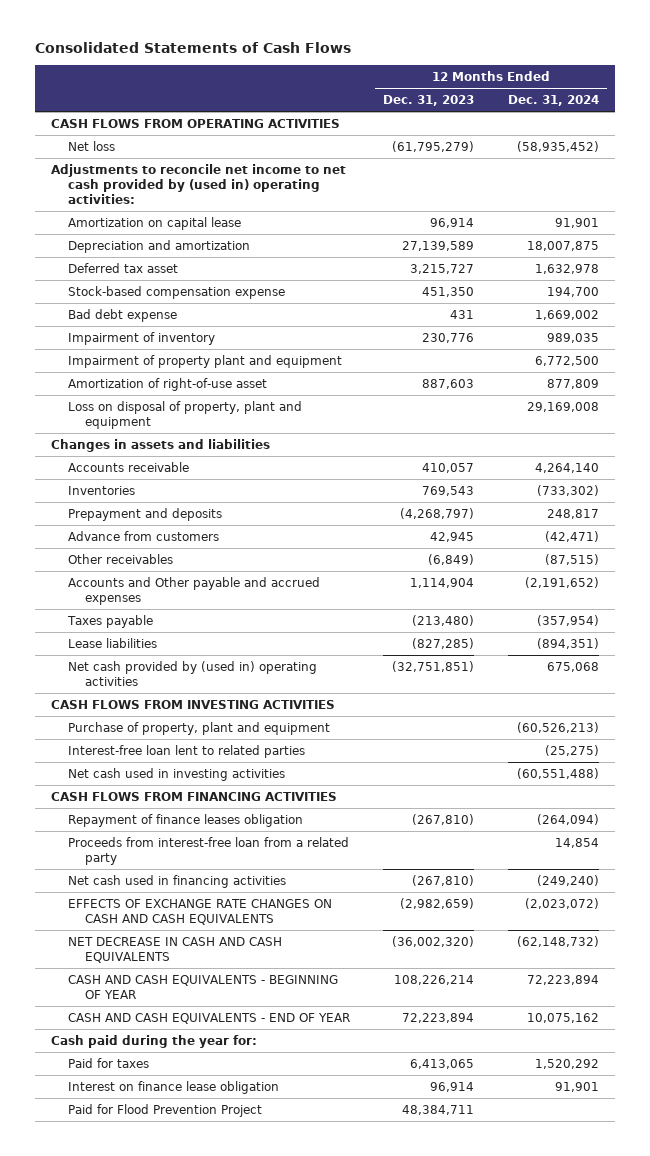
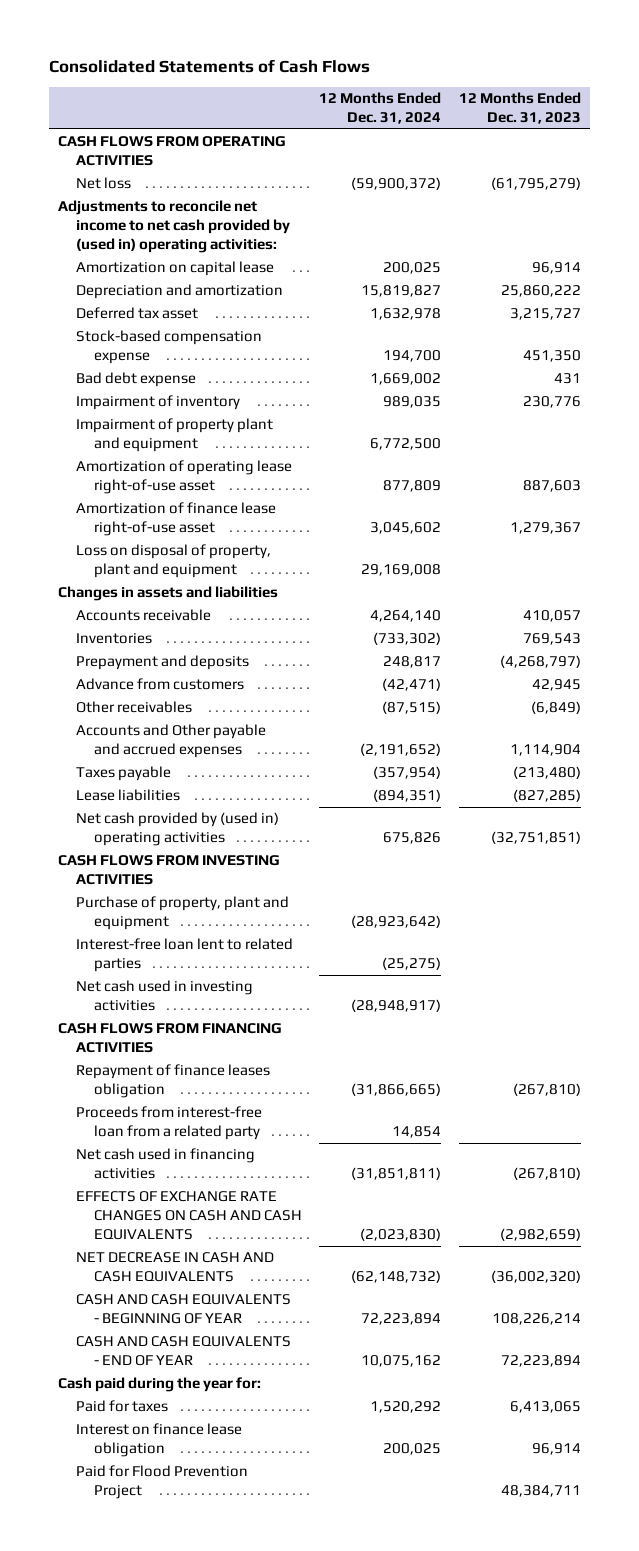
[516,140,599,152] (58,935,452) -> [351,177,442,191] (59,900,372)
[554,217,599,228] 91,901 -> [383,262,442,275] 200,025
[402,240,475,251] 27,139,589 -> [500,285,581,298] 25,860,222
[526,240,599,251] 18,007,875 -> [361,285,442,298] 15,819,827
none -> [75,460,292,495] Amortization of operating lease right-of-use asset
[68,377,268,391] Amortization of right-of-use asset -> [75,502,276,537] Amortization of finance lease right-of-use asset
[422,378,475,389] 887,603 -> [509,522,581,535] 1,279,367
[546,378,599,389] 877,809 -> [370,522,442,535] 3,045,602
[546,661,599,672] 675,068 -> [383,832,442,845] 675,826
[516,721,599,733] (60,526,213) -> [351,915,442,929] (28,923,642)
[516,767,599,779] (60,551,488) -> [351,999,442,1013] (28,948,917)
[536,813,599,825] (264,094) -> [351,1083,442,1097] (31,866,665)
[536,874,599,886] (249,240) -> [351,1167,442,1181] (31,851,811)
[524,897,599,909] (2,023,072) -> [360,1227,442,1241] (2,023,830)
[554,1081,599,1092] 91,901 -> [383,1443,442,1456] 200,025

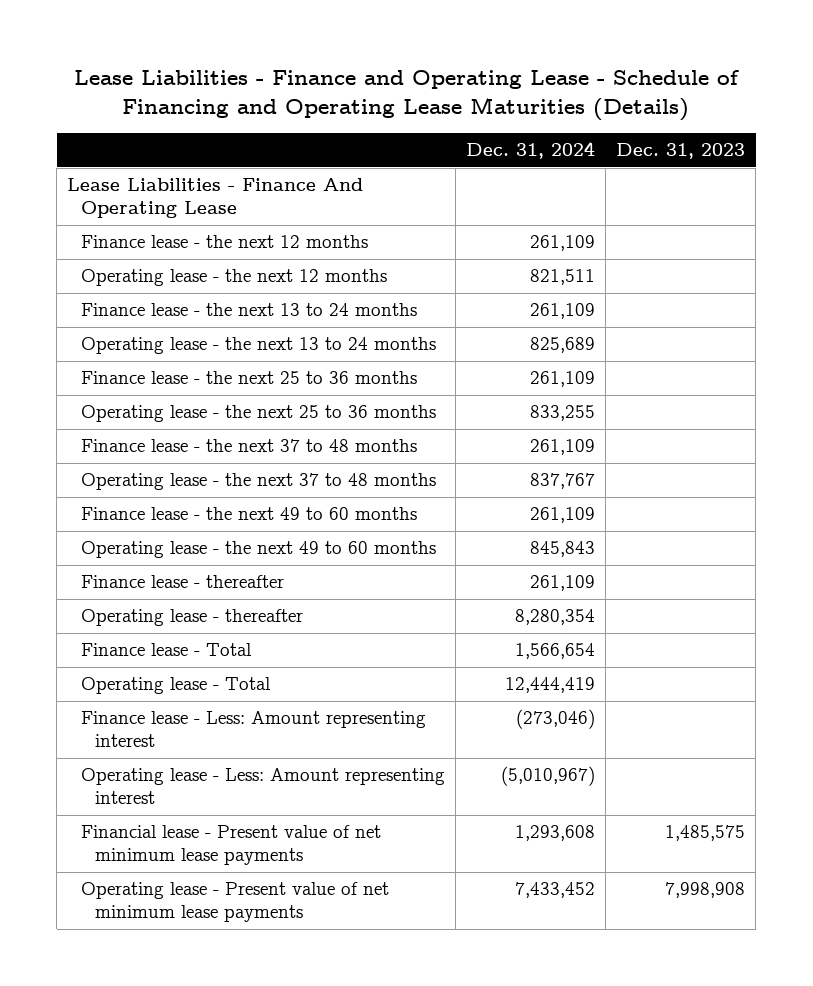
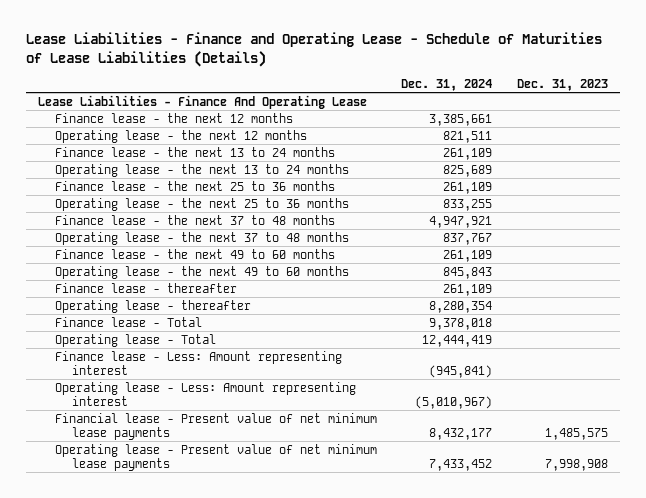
[74,70,740,122] Lease Liabilities - Finance and Operating Lease - Schedule of Financing and Operating Lease Maturities (Details) -> [25,32,602,67] Lease Liabilities - Finance and Operating Lease - Schedule of Maturities of Lease Liabilities (Details)
[530,235,596,252] 261,109 -> [429,113,493,126] 3,385,661
[530,439,596,456] 261,109 -> [429,215,493,228] 4,947,921
[515,643,596,660] 1,566,654 -> [429,317,493,330] 9,378,018
[516,709,596,730] (273,046) -> [429,364,493,378] (945,841)
[515,825,596,842] 1,293,608 -> [429,427,493,440] 8,432,177

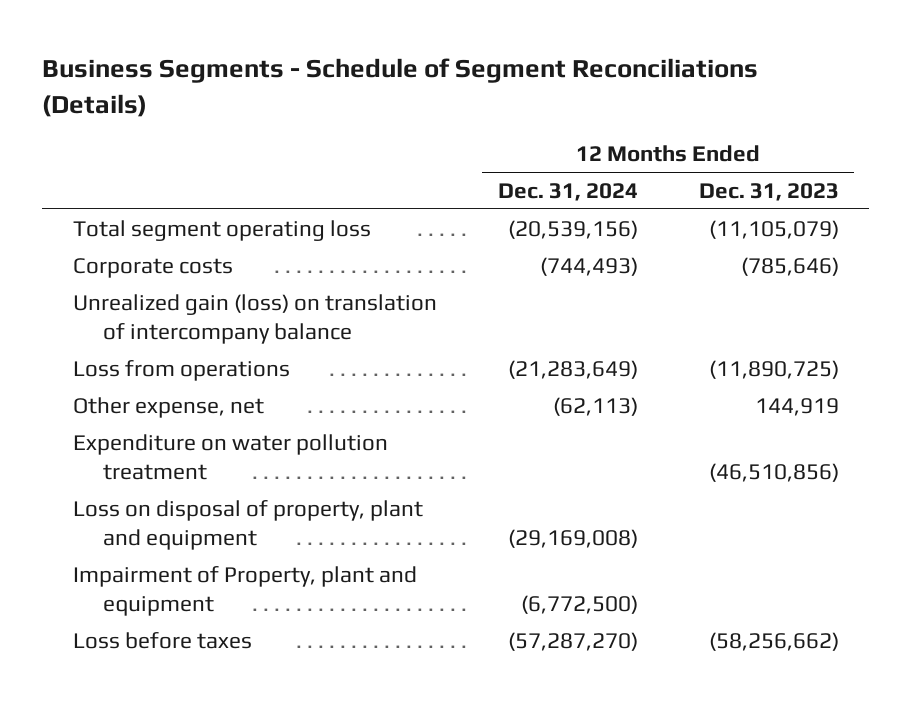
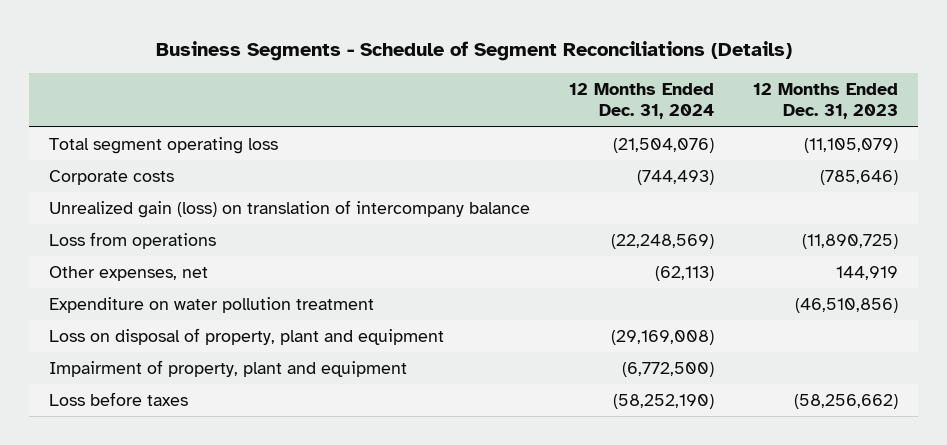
[507,219,638,239] (20,539,156) -> [613,138,715,154] (21,504,076)
[507,359,638,379] (21,283,649) -> [611,234,715,250] (22,248,569)
[72,396,264,418] Other expense, net -> [48,266,208,282] Other expenses, net
[72,565,417,617] Impairment of Property, plant and equipment -> [48,360,407,378] Impairment of property, plant and equipment
[507,631,638,651] (57,287,270) -> [613,394,715,410] (58,252,190)

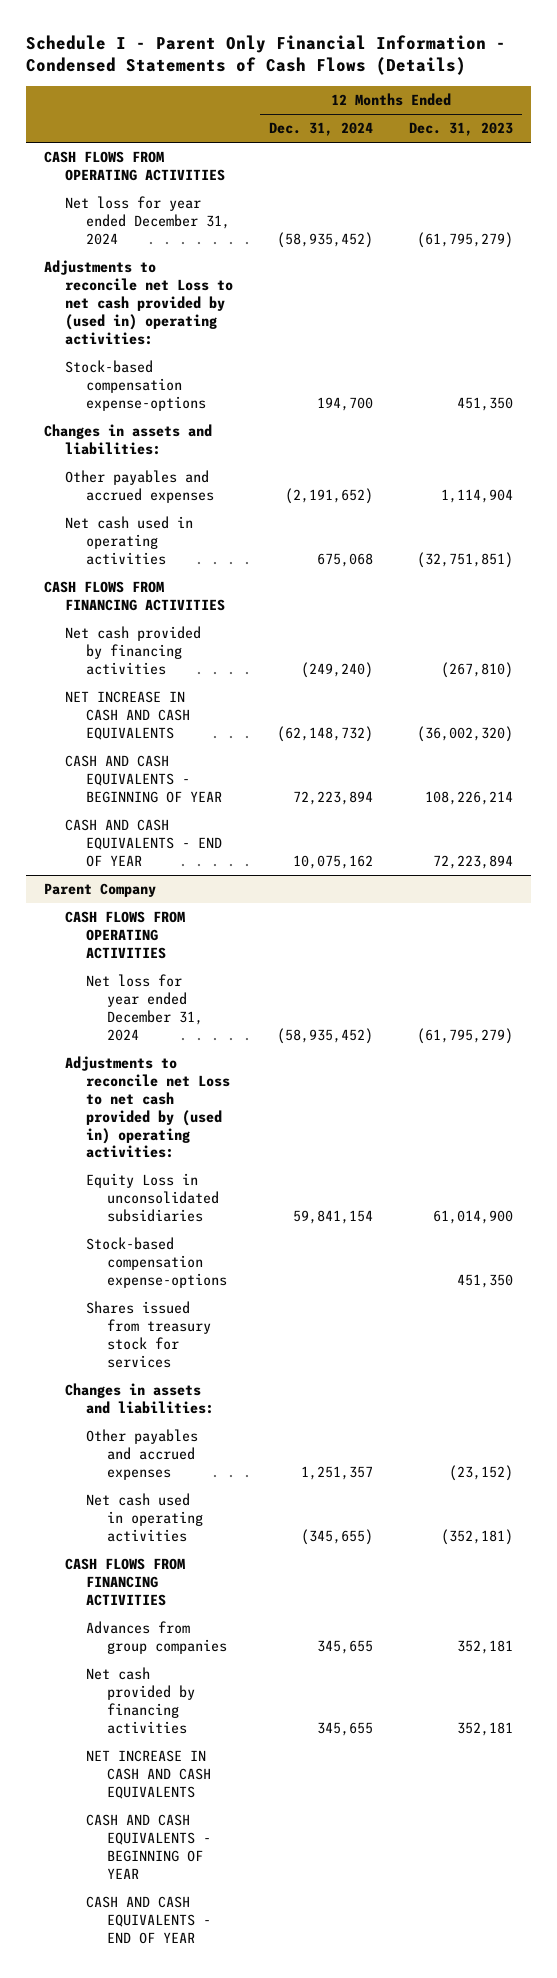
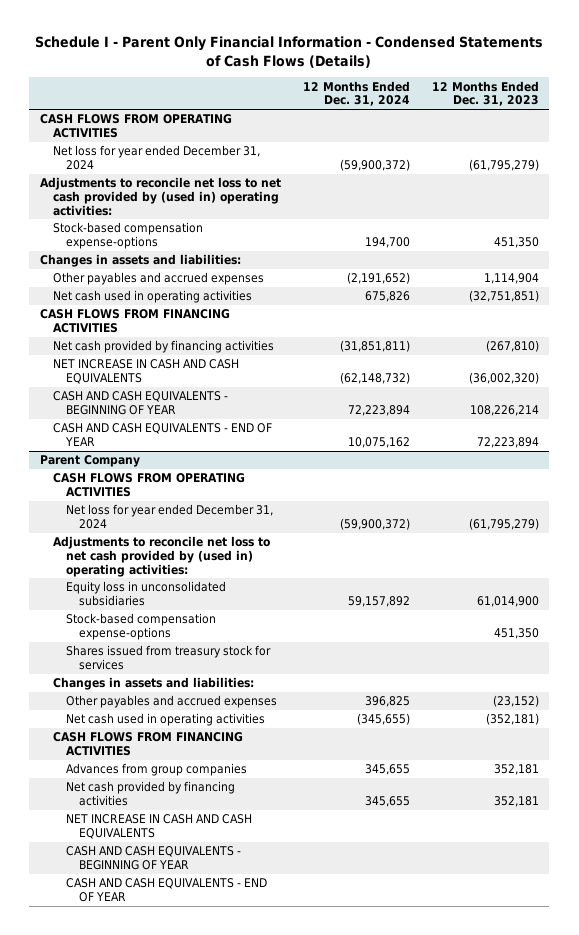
[277,231,374,248] (58,935,452) -> [339,159,410,172] (59,900,372)
[43,260,234,345] Adjustments to reconcile net Loss to net cash provided by (used in) operating activities: -> [40,177,282,216] Adjustments to reconcile net loss to net cash provided by (used in) operating activities:
[317,552,374,567] 675,068 -> [364,291,410,303] 675,826
[301,661,374,678] (249,240) -> [339,340,410,353] (31,851,811)
[277,1027,374,1044] (58,935,452) -> [339,518,410,531] (59,900,372)
[65,1056,231,1159] Adjustments to reconcile net Loss to net cash provided by (used in) operating activities: -> [53,536,271,577] Adjustments to reconcile net loss to net cash provided by (used in) operating activities:
[86,1173,220,1222] Equity Loss in unconsolidated subsidiaries -> [66,581,227,607] Equity loss in unconsolidated subsidiaries
[293,1209,374,1224] 59,841,154 -> [347,596,410,608] 59,157,892
[301,1465,374,1480] 1,251,357 -> [364,696,410,708] 396,825

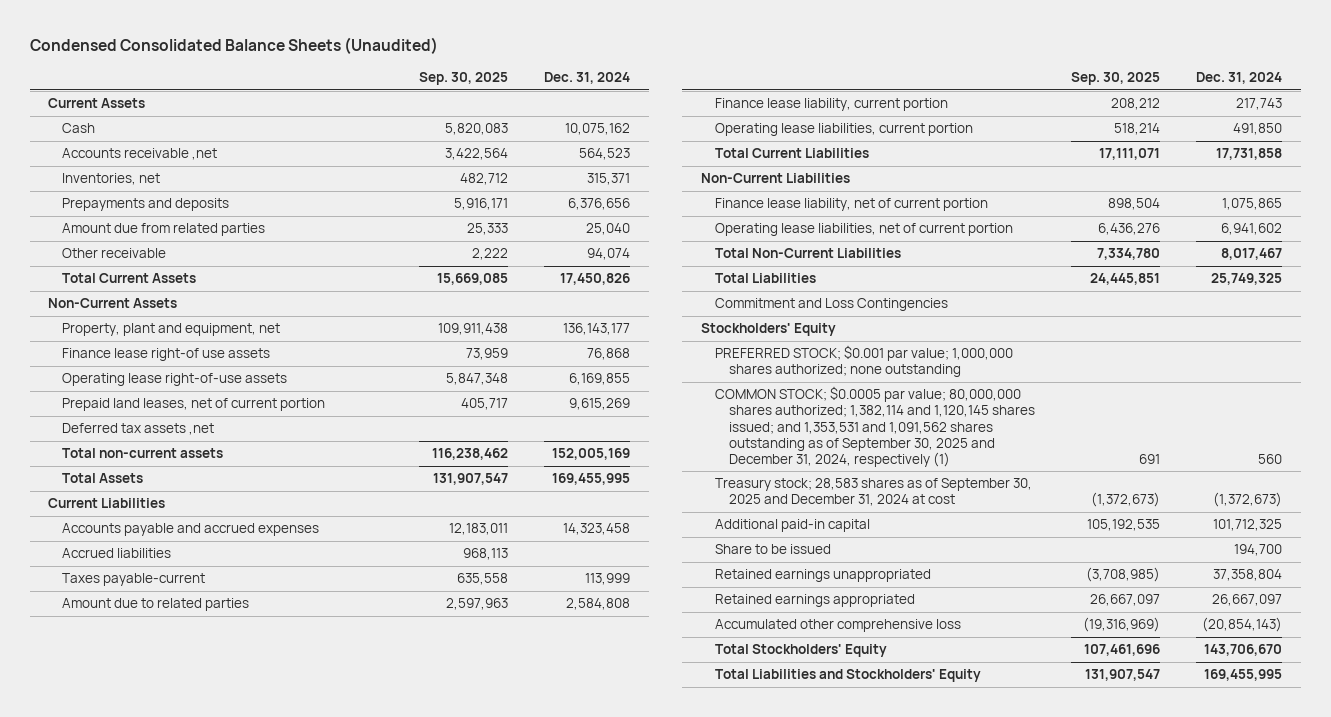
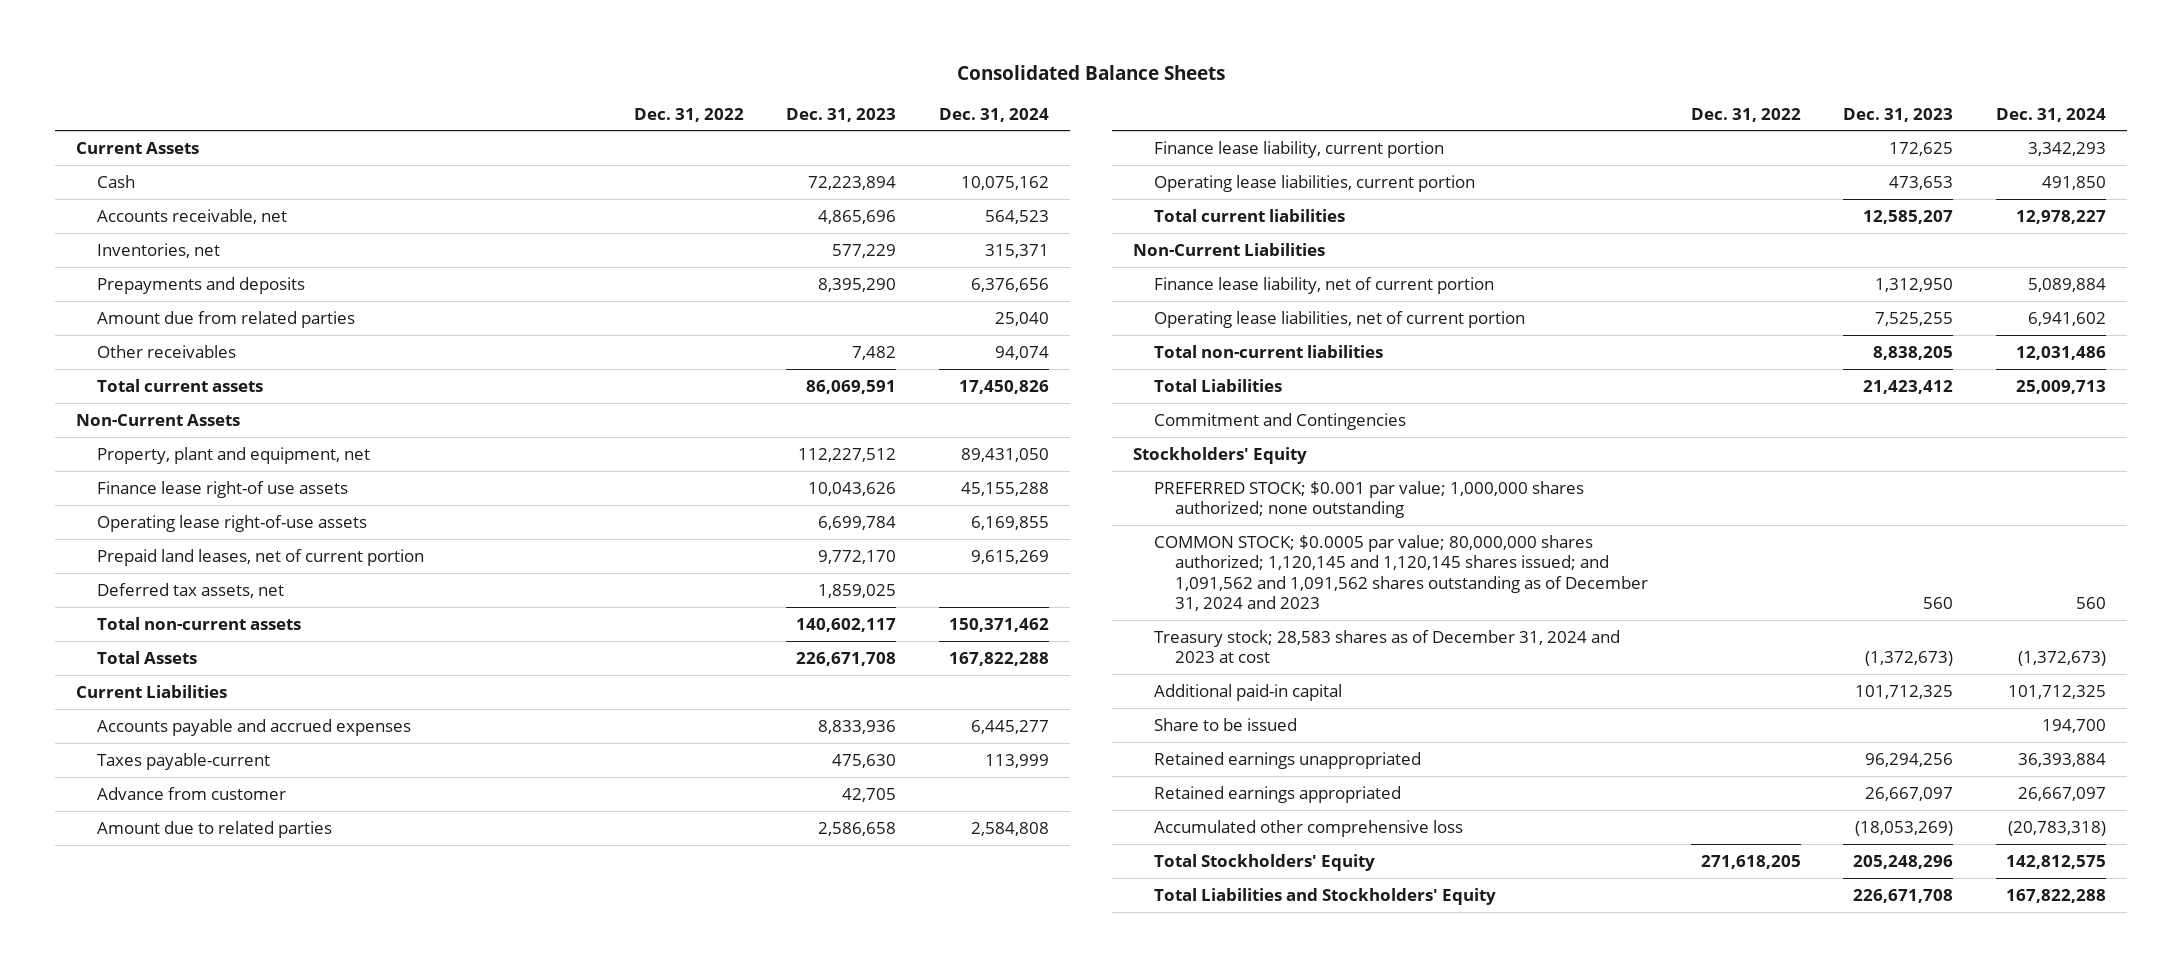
[30,37,439,55] Condensed Consolidated Balance Sheets (Unaudited) -> [956,65,1225,81] Consolidated Balance Sheets
[418,72,508,86] Sep. 30, 2025 -> none
none -> [633,107,744,122] Dec. 31, 2022
none -> [786,107,897,122] Dec. 31, 2023
[62,148,218,161] Accounts receivable ,net -> [97,208,288,224] Accounts receivable, net
[62,248,167,259] Other receivable -> [97,344,237,358] Other receivables
[62,273,197,284] Total Current Assets -> [97,378,264,392] Total current assets
[563,323,631,336] 136,143,177 -> [960,447,1049,462] 89,431,050
[587,348,631,361] 76,868 -> [960,481,1049,496] 45,155,288
[62,423,215,436] Deferred tax assets ,net -> [97,582,285,598] Deferred tax assets, net
[552,448,631,461] 152,005,169 -> [948,617,1049,632] 150,371,462
[552,473,631,486] 169,455,995 -> [948,651,1049,666] 167,822,288
[62,548,172,559] Accrued liabilities -> none
[563,523,631,536] 14,323,458 -> [970,719,1049,734] 6,445,277
none -> [97,786,287,800] Advance from customer
[1236,98,1283,111] 217,743 -> [2027,141,2106,156] 3,342,293
[714,148,869,159] Total Current Liabilities -> [1154,208,1346,222] Total current liabilities
[1216,148,1283,161] 17,731,858 -> [2015,209,2106,224] 12,978,227
[1222,198,1283,211] 1,075,865 -> [2027,277,2106,292] 5,089,884
[714,248,901,259] Total Non-Current Liabilities -> [1154,344,1384,358] Total non-current liabilities
[1221,248,1283,261] 8,017,467 -> [2015,345,2106,360] 12,031,486
[1211,273,1283,286] 25,749,325 -> [2015,379,2106,394] 25,009,713
[714,298,948,312] Commitment and Loss Contingencies -> [1154,412,1407,430] Commitment and Contingencies
[714,386,1035,467] COMMON STOCK; $0.0005 par value; 80,000,000 shares authorized; 1,382,114 and 1,120,145 shares issued; and 1,353,531 and 1,091,562 shares outstanding as of September 30, 2025 and December 31, 2024, respectively (1) -> [1154,534,1649,612] COMMON STOCK; $0.0005 par value; 80,000,000 shares authorized; 1,120,145 and 1,120,145 shares issued; and 1,091,562 and 1,091,562 shares outstanding as of December 31, 2024 and 2023
[714,478,1032,507] Treasury stock; 28,583 shares as of September 30, 2025 and December 31, 2024 at cost -> [1154,629,1621,664] Treasury stock; 28,583 shares as of December 31, 2024 and 2023 at cost
[1213,569,1283,582] 37,358,804 -> [2017,752,2106,767] 36,393,884
[1202,617,1283,633] (20,854,143) -> [2007,820,2106,836] (20,783,318)
[1204,644,1283,657] 143,706,670 -> [2005,854,2106,869] 142,812,575
[1204,669,1283,682] 169,455,995 -> [2005,888,2106,903] 167,822,288

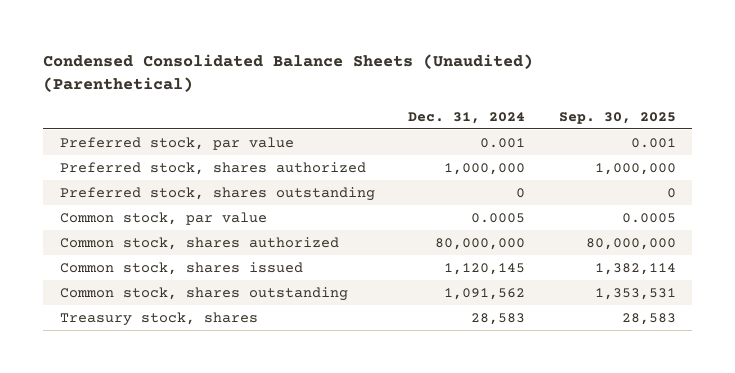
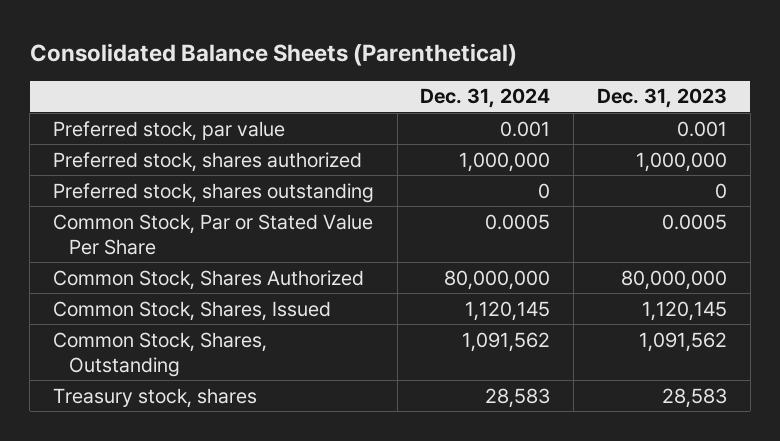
[42,53,533,92] Condensed Consolidated Balance Sheets (Unaudited) (Parenthetical) -> [29,42,517,66] Consolidated Balance Sheets (Parenthetical)
[558,111,676,124] Sep. 30, 2025 -> none
none -> [596,88,727,109] Dec. 31, 2023
[59,211,267,225] Common stock, par value -> [53,213,374,255] Common Stock, Par or Stated Value Per Share
[59,236,339,250] Common stock, shares authorized -> [53,269,365,290] Common Stock, Shares Authorized
[59,261,303,275] Common stock, shares issued -> [53,300,332,321] Common Stock, Shares, Issued
[59,286,348,301] Common stock, shares outstanding -> [53,331,268,377] Common Stock, Shares, Outstanding

